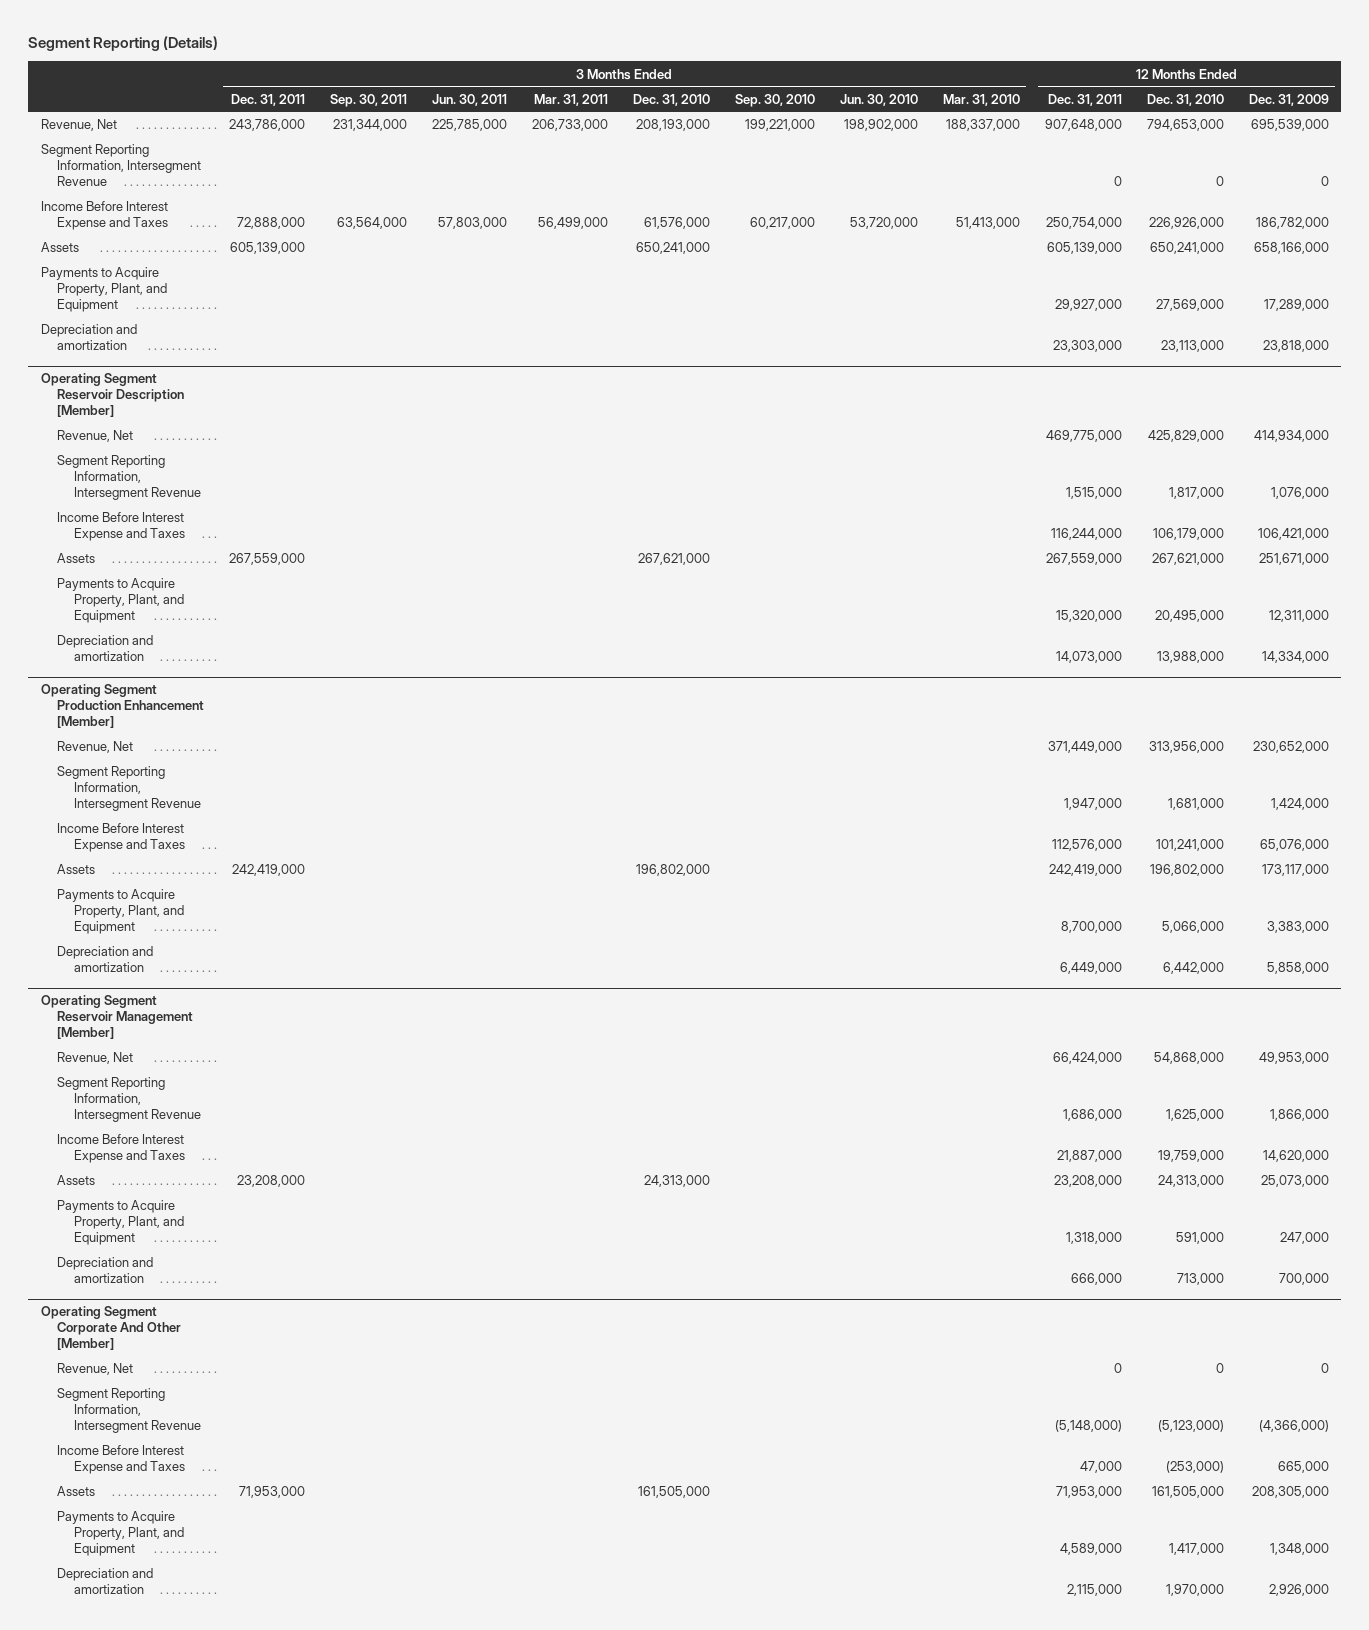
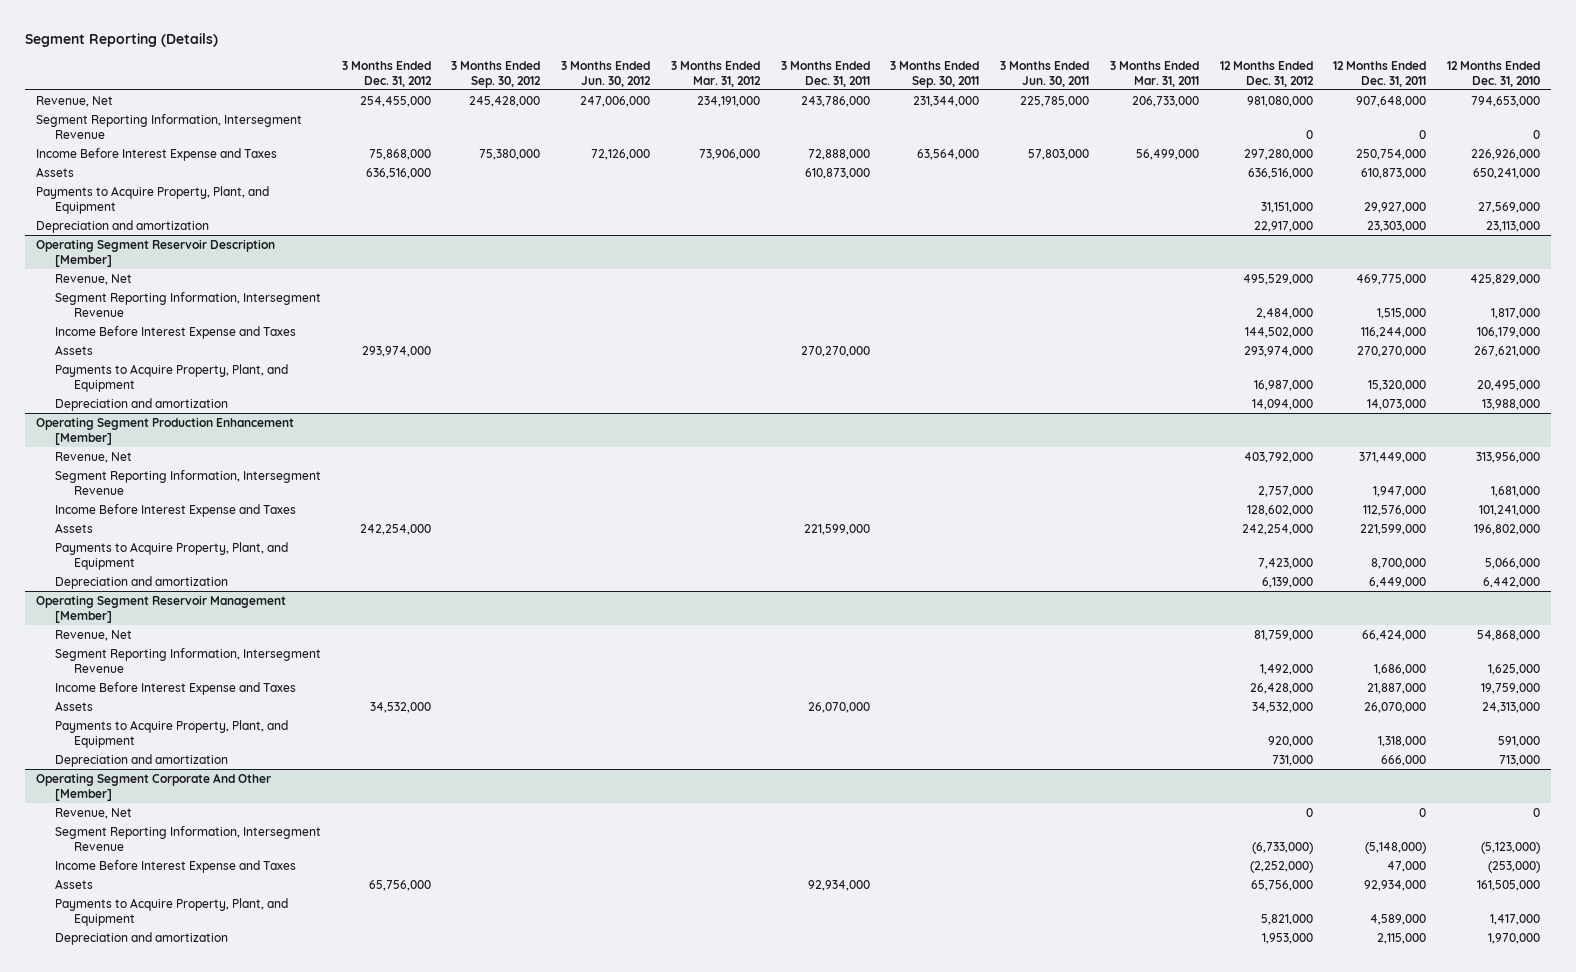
[632,93,710,106] Dec. 31, 2010 -> none
[734,93,815,107] Sep. 30, 2010 -> none
[839,93,918,106] Jun. 30, 2010 -> none
[942,93,1020,106] Mar. 31, 2010 -> none
[1248,93,1329,106] Dec. 31, 2009 -> none
none -> [341,60,432,87] 3 Months Ended Dec. 31, 2012
none -> [451,60,542,88] 3 Months Ended Sep. 30, 2012
none -> [561,60,652,87] 3 Months Ended Jun. 30, 2012
none -> [670,60,761,87] 3 Months Ended Mar. 31, 2012
none -> [1219,60,1314,87] 12 Months Ended Dec. 31, 2012
[230,242,306,255] 605,139,000 -> [804,167,870,179] 610,873,000
[1046,242,1122,255] 605,139,000 -> [1361,167,1427,179] 610,873,000
[229,553,306,566] 267,559,000 -> [800,345,870,357] 270,270,000
[1045,553,1122,566] 267,559,000 -> [1357,345,1427,357] 270,270,000
[232,864,306,877] 242,419,000 -> [803,523,870,535] 221,599,000
[1048,864,1122,877] 242,419,000 -> [1360,523,1427,535] 221,599,000
[237,1175,306,1188] 23,208,000 -> [807,701,870,713] 26,070,000
[1053,1175,1122,1188] 23,208,000 -> [1364,701,1427,713] 26,070,000
[239,1486,306,1499] 71,953,000 -> [807,879,870,891] 92,934,000
[1055,1486,1122,1499] 71,953,000 -> [1364,879,1427,891] 92,934,000

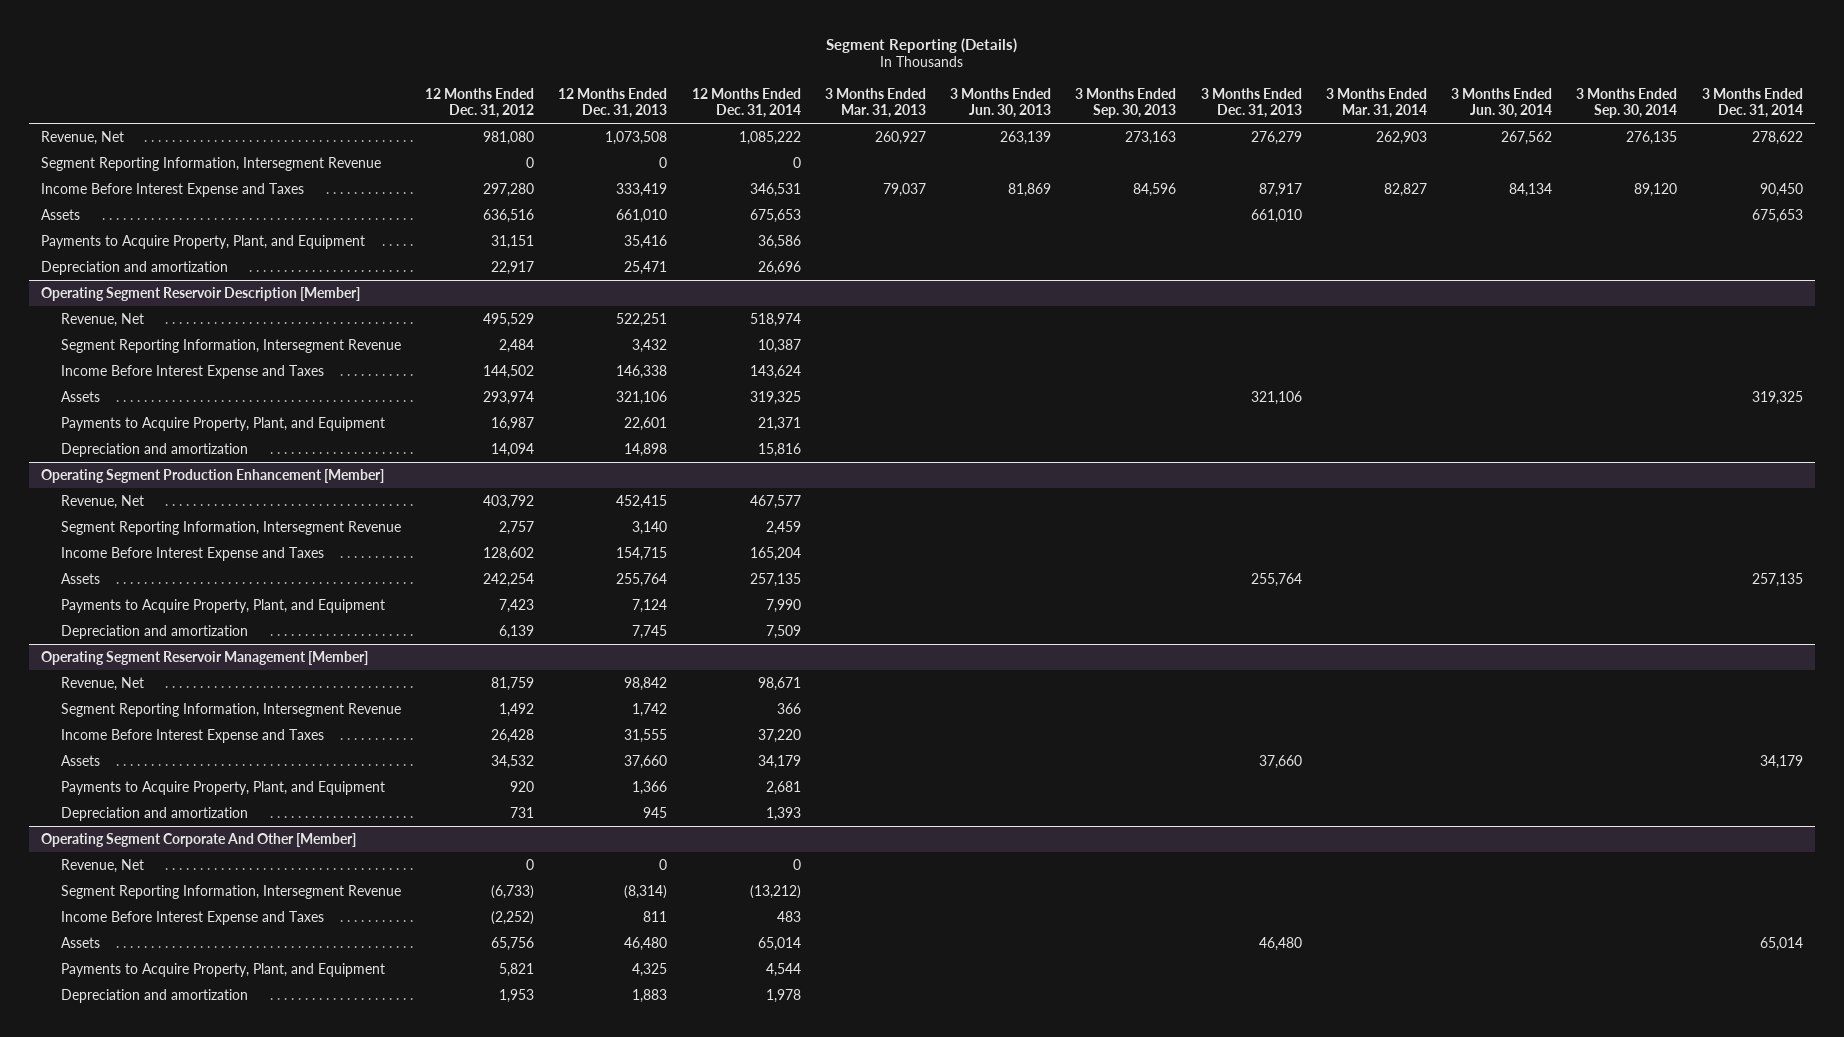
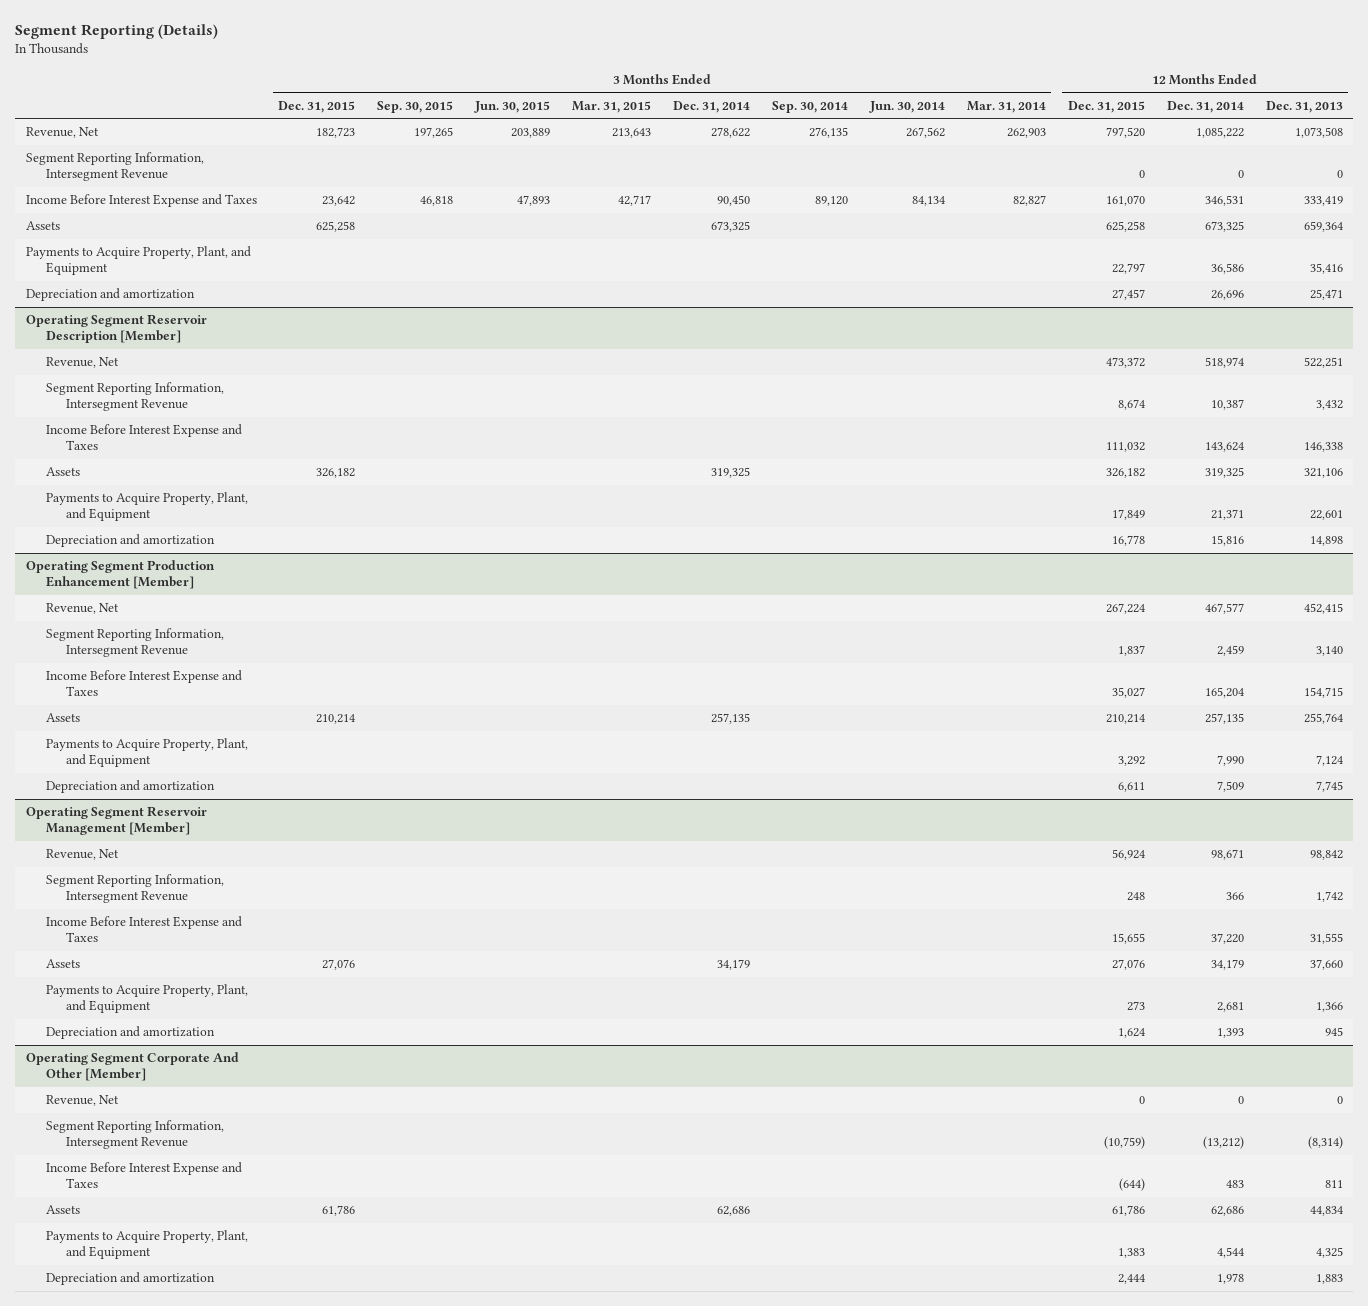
[425,87,535,118] 12 Months Ended Dec. 31, 2012 -> none
[824,87,926,118] 3 Months Ended Mar. 31, 2013 -> none
[950,87,1052,118] 3 Months Ended Jun. 30, 2013 -> none
[1075,87,1177,118] 3 Months Ended Sep. 30, 2013 -> none
[1200,87,1302,118] 3 Months Ended Dec. 31, 2013 -> none
none -> [278,100,356,113] Dec. 31, 2015
none -> [377,100,454,113] Sep. 30, 2015
none -> [474,100,551,113] Jun. 30, 2015
none -> [572,100,652,113] Mar. 31, 2015
none -> [1067,100,1145,113] Dec. 31, 2015
[616,208,668,223] 661,010 -> [1303,221,1343,233] 659,364
[749,208,801,223] 675,653 -> [1204,221,1244,233] 673,325
[1751,208,1803,223] 675,653 -> [711,221,751,233] 673,325
[624,936,668,951] 46,480 -> [1309,1206,1343,1217] 44,834
[757,936,801,951] 65,014 -> [1210,1206,1244,1217] 62,686
[1759,936,1803,951] 65,014 -> [717,1206,751,1217] 62,686

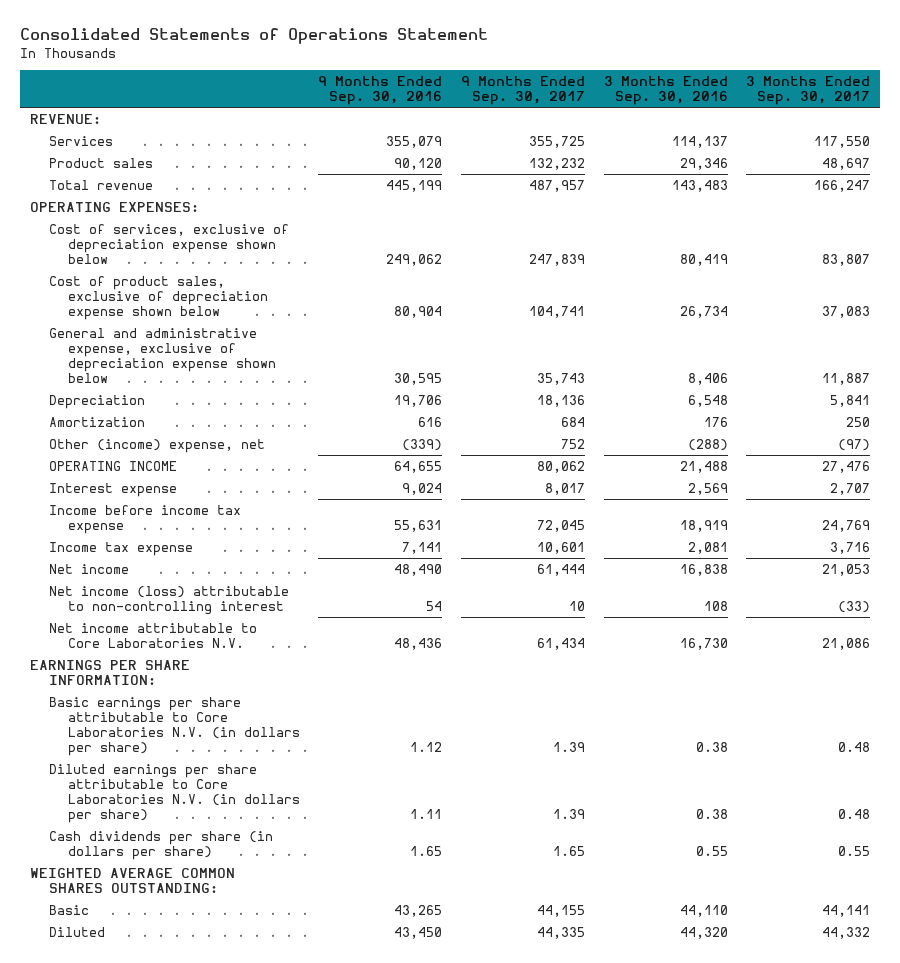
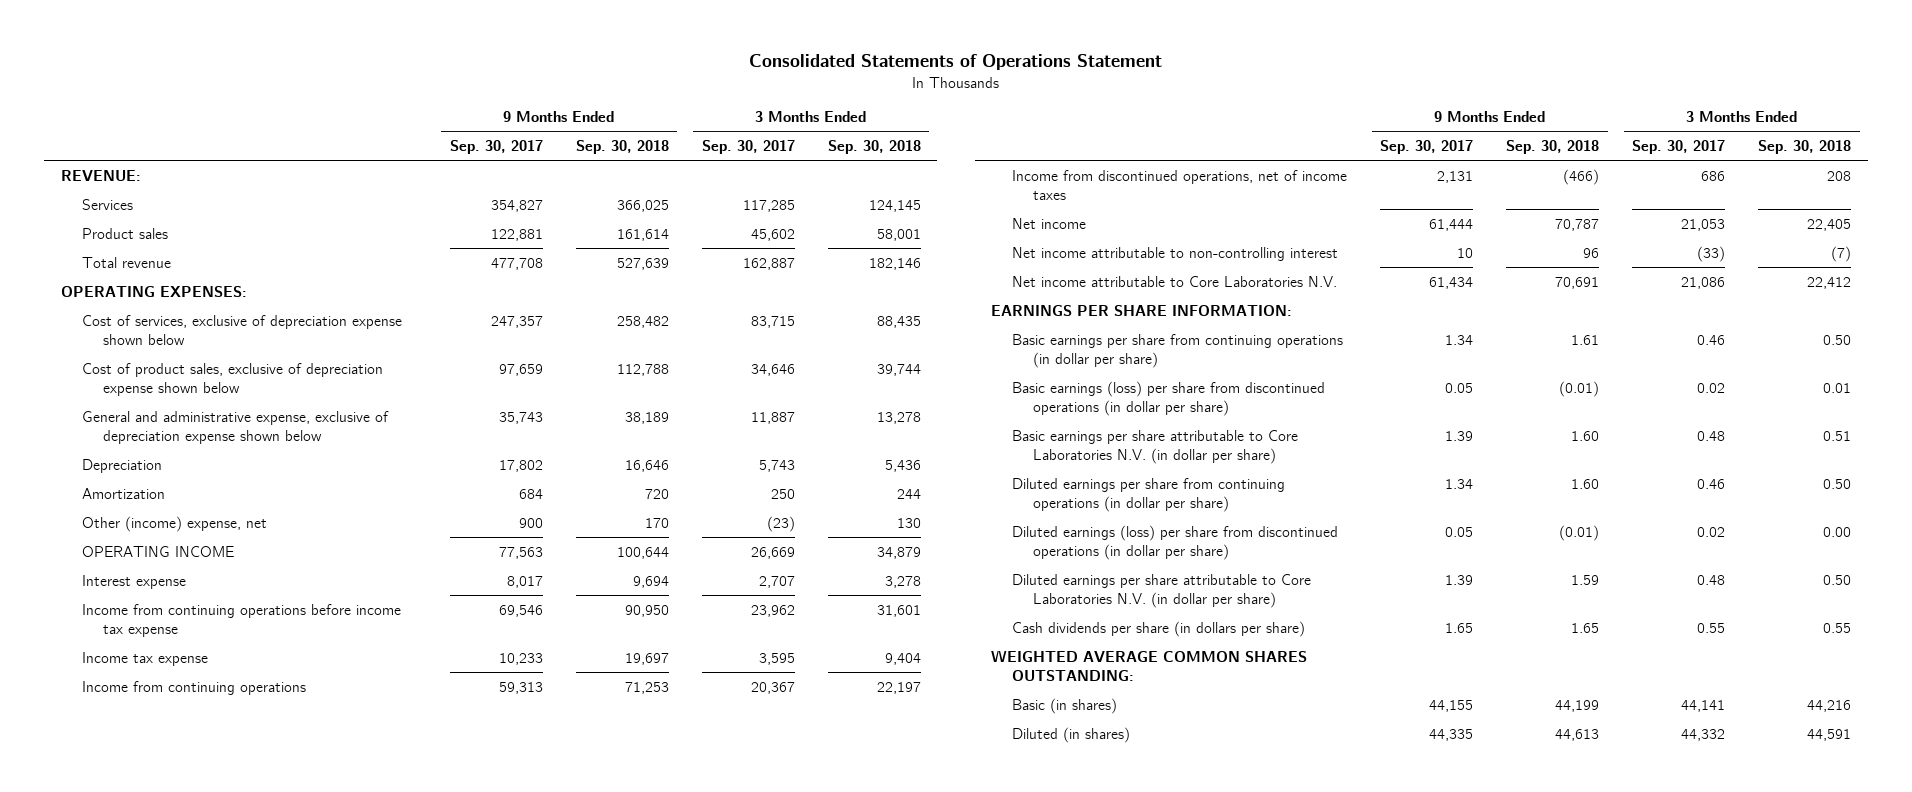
[318,76,443,106] 9 Months Ended Sep. 30, 2016 -> none
[603,76,728,106] 3 Months Ended Sep. 30, 2016 -> none
none -> [575,139,669,154] Sep. 30, 2018
none -> [827,139,921,154] Sep. 30, 2018
[528,135,585,148] 355,725 -> [490,199,543,212] 354,827
[814,135,871,148] 117,550 -> [742,199,795,212] 117,285
[528,157,585,170] 132,232 -> [490,228,543,241] 122,881
[822,157,871,170] 48,697 -> [750,228,795,241] 45,602
[528,179,585,192] 487,957 -> [490,257,543,270] 477,708
[814,179,871,192] 166,247 -> [742,257,795,270] 162,887
[528,253,585,266] 247,839 -> [490,315,543,328] 247,357
[822,253,871,266] 83,807 -> [750,315,795,328] 83,715
[528,305,585,318] 104,741 -> [498,363,543,376] 97,659
[822,305,871,318] 37,083 -> [750,363,795,376] 34,646
[536,394,585,407] 18,136 -> [498,459,543,472] 17,802
[830,394,871,407] 5,841 -> [758,459,795,472] 5,743
[560,438,585,449] 752 -> [518,517,543,528] 900
[838,438,871,451] (97) -> [766,515,795,532] (23)
[536,460,585,473] 80,062 -> [498,546,543,559] 77,563
[822,460,871,473] 27,476 -> [750,546,795,559] 26,669
[48,504,241,534] Income before income tax expense -> [81,603,401,638] Income from continuing operations before income tax expense
[536,519,585,532] 72,045 -> [498,604,543,617] 69,546
[822,519,871,532] 24,769 -> [750,604,795,617] 23,962
[536,541,585,554] 10,601 -> [498,652,543,665] 10,233
[830,541,871,554] 3,716 -> [758,652,795,665] 3,595
none -> [81,680,306,695] Income from continuing operations
none -> [1012,169,1348,201] Income from discontinued operations, net of income taxes
[48,585,289,615] Net income (loss) attributable to non-controlling interest -> [1012,246,1339,261] Net income attributable to non-controlling interest
none -> [1012,333,1344,369] Basic earnings per share from continuing operations (in dollar per share)
none -> [1012,380,1326,417] Basic earnings (loss) per share from discontinued operations (in dollar per share)
[48,696,300,757] Basic earnings per share attributable to Core Laboratories N.V. (in dollars per share) -> [1012,429,1299,465] Basic earnings per share attributable to Core Laboratories N.V. (in dollar per share)
none -> [1012,477,1286,513] Diluted earnings per share from continuing operations (in dollar per share)
none -> [1012,524,1339,561] Diluted earnings (loss) per share from discontinued operations (in dollar per share)
[48,763,300,824] Diluted earnings per share attributable to Core Laboratories N.V. (in dollars per share) -> [1012,573,1312,609] Diluted earnings per share attributable to Core Laboratories N.V. (in dollar per share)
[48,904,89,915] Basic -> [1012,697,1118,714] Basic (in shares)
[48,926,105,937] Diluted -> [1012,726,1131,743] Diluted (in shares)

